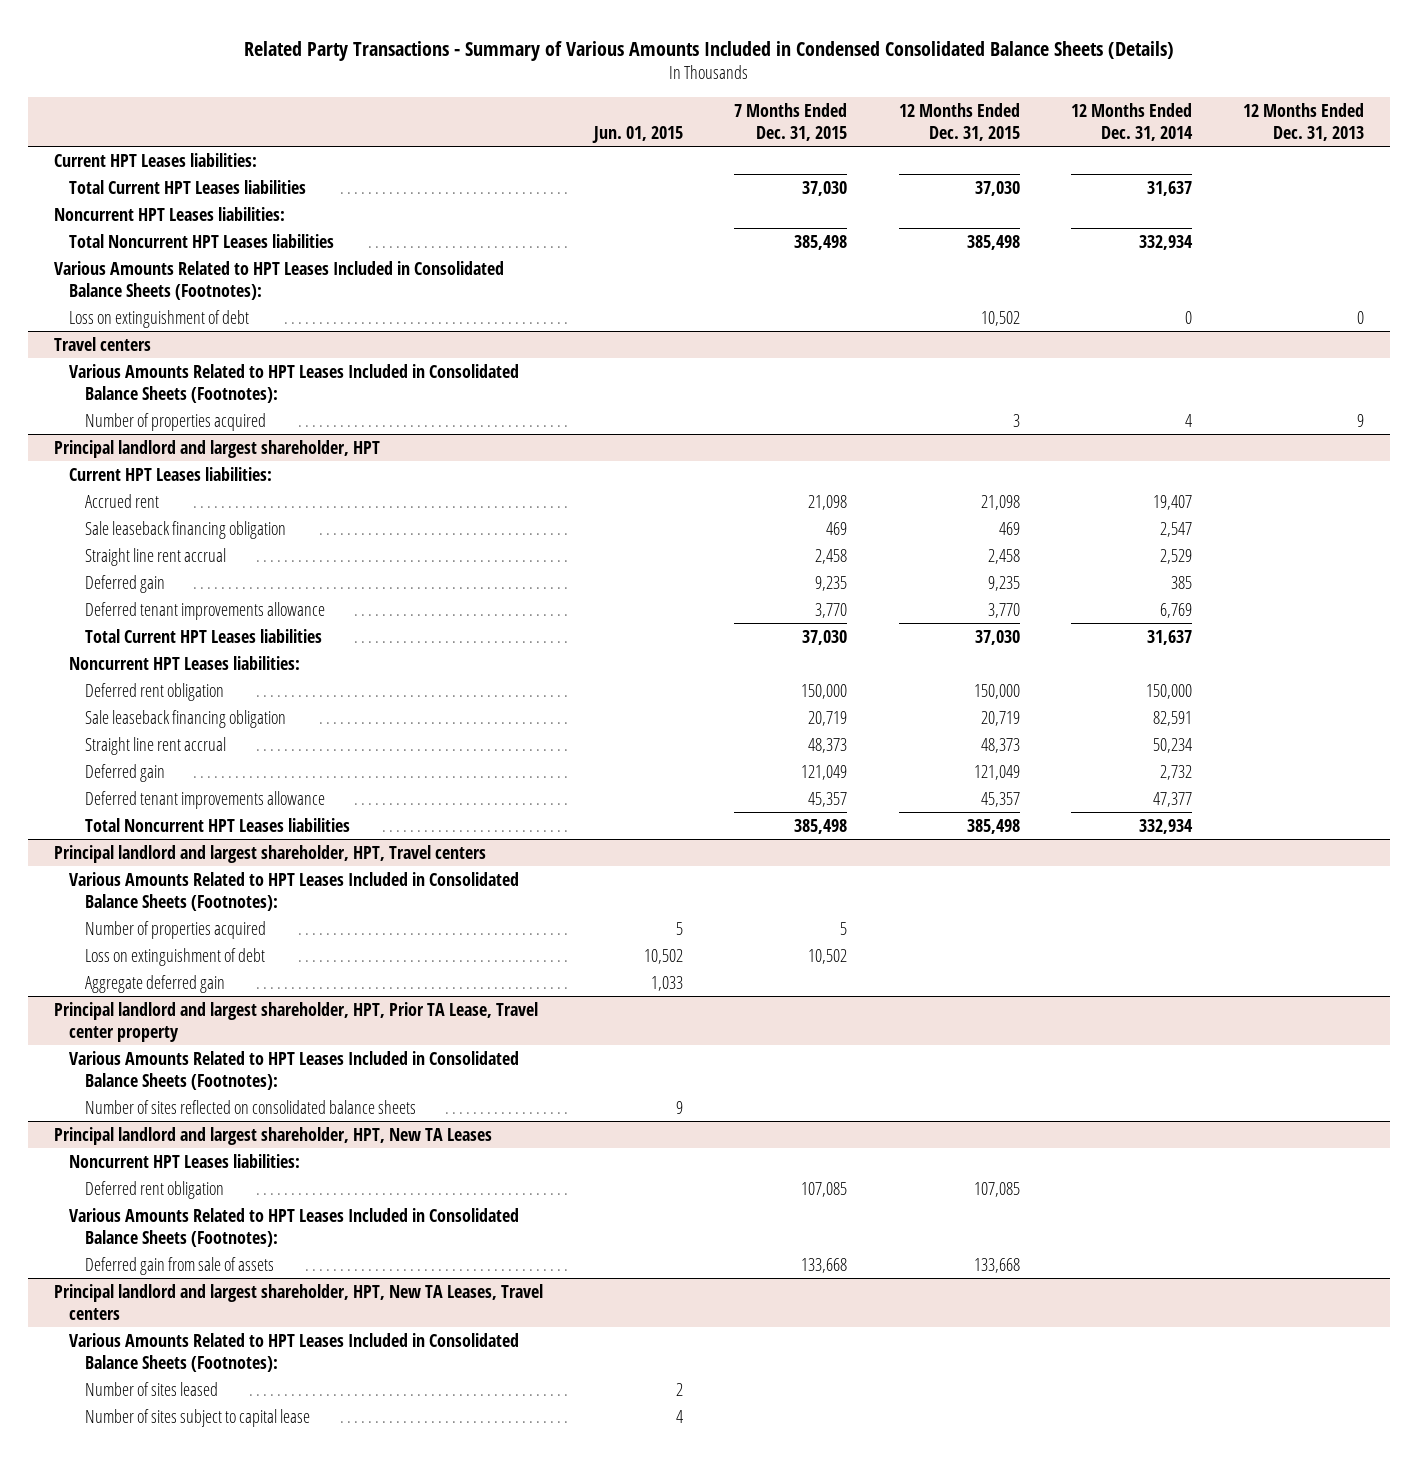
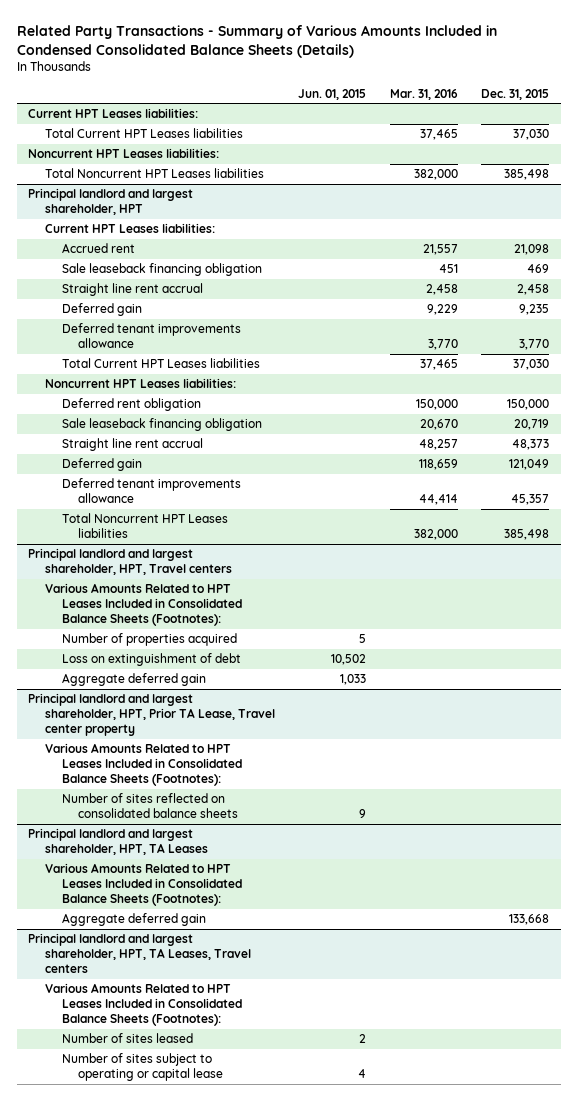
[734,102,848,141] 7 Months Ended Dec. 31, 2015 -> none
[898,102,1020,141] 12 Months Ended Dec. 31, 2015 -> none
[1070,102,1193,141] 12 Months Ended Dec. 31, 2014 -> none
[1242,102,1364,141] 12 Months Ended Dec. 31, 2013 -> none
none -> [389,88,458,100] Mar. 31, 2016
none -> [481,88,550,100] Dec. 31, 2015
[53,260,504,301] Various Amounts Related to HPT Leases Included in Consolidated Balance Sheets (Footnotes): -> none
[69,309,250,328] Loss on extinguishment of debt -> none
[53,336,151,351] Travel centers -> none
[69,363,520,404] Various Amounts Related to HPT Leases Included in Consolidated Balance Sheets (Footnotes): -> none
[84,412,266,431] Number of properties acquired -> none
[69,1153,301,1168] Noncurrent HPT Leases liabilities: -> none
[84,1180,224,1199] Deferred rent obligation -> none
[53,1126,492,1145] Principal landlord and largest shareholder, HPT, New TA Leases -> [28,828,209,856] Principal landlord and largest shareholder, HPT, TA Leases
[84,1256,274,1275] Deferred gain from sale of assets -> none
none -> [61,913,206,927] Aggregate deferred gain
[53,1283,543,1321] Principal landlord and largest shareholder, HPT, New TA Leases, Travel centers -> [28,933,252,974] Principal landlord and largest shareholder, HPT, TA Leases, Travel centers
[84,1408,310,1427] Number of sites subject to capital lease -> [61,1053,224,1082] Number of sites subject to operating or capital lease

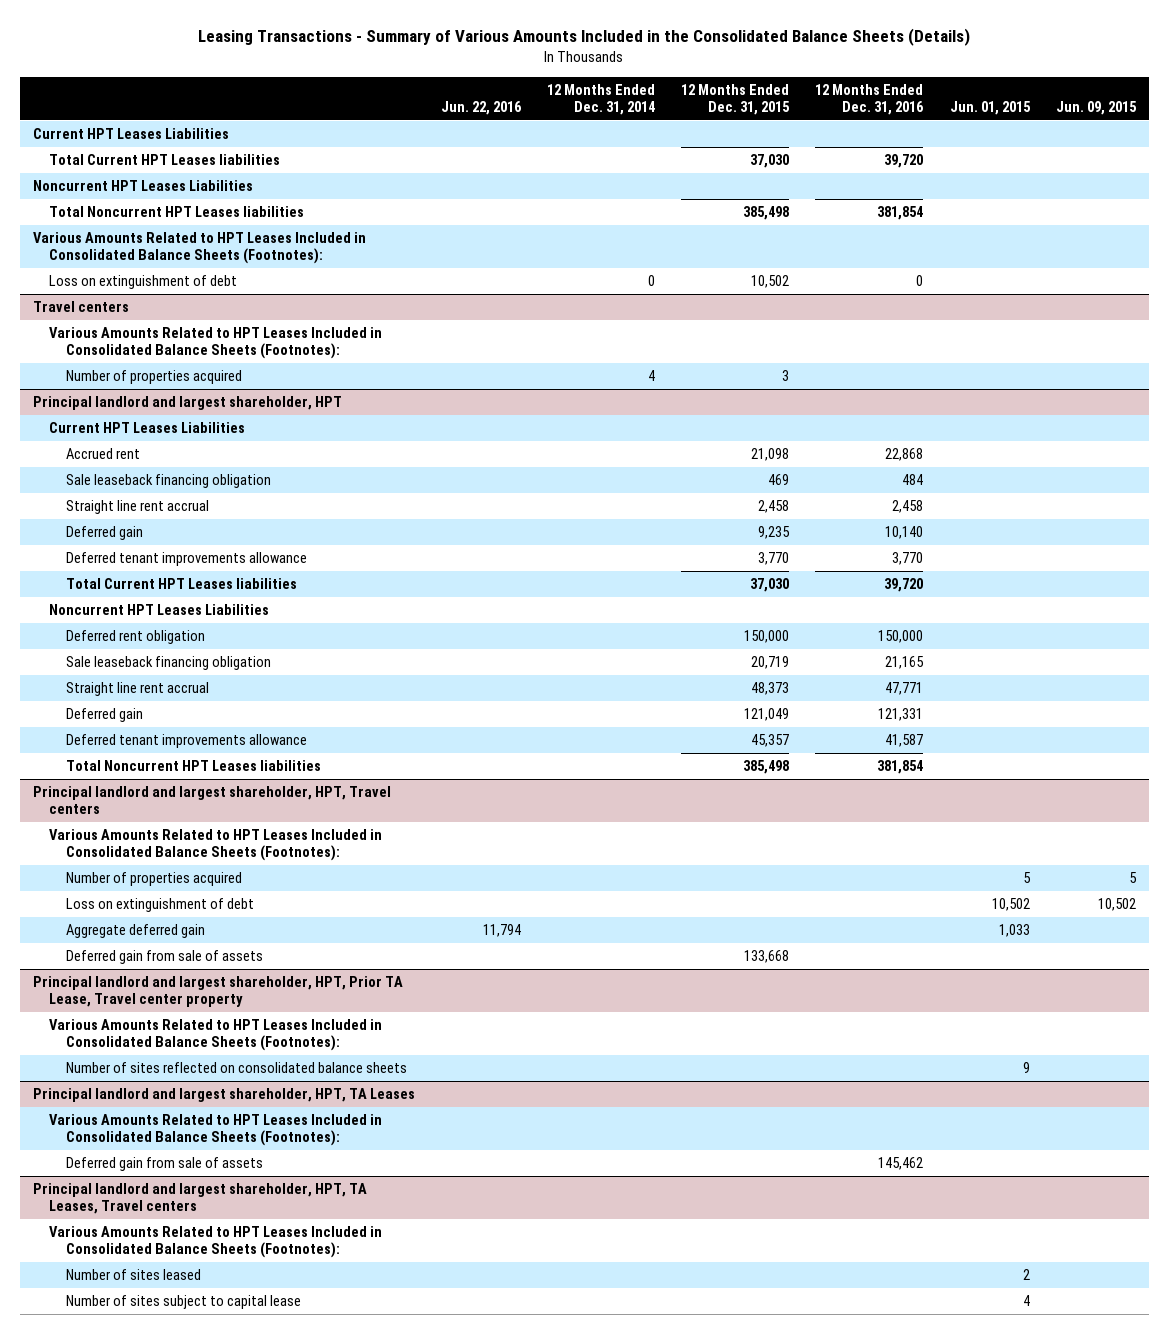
[16,24,497,58] Related Party Transactions - Summary of Various Amounts Included in Condensed Consolidated Balance Sheets (Details) -> [198,28,971,47] Leasing Transactions - Summary of Various Amounts Included in the Consolidated Balance Sheets (Details)
[389,88,458,100] Mar. 31, 2016 -> none
[481,88,550,100] Dec. 31, 2015 -> none
none -> [441,101,523,116] Jun. 22, 2016
none -> [547,83,656,116] 12 Months Ended Dec. 31, 2014
none -> [681,83,791,116] 12 Months Ended Dec. 31, 2015
none -> [815,83,925,116] 12 Months Ended Dec. 31, 2016
none -> [1055,101,1137,116] Jun. 09, 2015
[28,108,199,119] Current HPT Leases liabilities: -> [32,128,229,140] Current HPT Leases Liabilities
[28,148,220,159] Noncurrent HPT Leases liabilities: -> [32,180,253,192] Noncurrent HPT Leases Liabilities
none -> [32,232,366,265] Various Amounts Related to HPT Leases Included in Consolidated Balance Sheets (Footnotes):
none -> [49,275,238,290] Loss on extinguishment of debt
none -> [32,301,129,313] Travel centers
none -> [49,327,383,360] Various Amounts Related to HPT Leases Included in Consolidated Balance Sheets (Footnotes):
none -> [65,370,242,385] Number of properties acquired
[45,223,216,234] Current HPT Leases liabilities: -> [49,422,246,434] Current HPT Leases Liabilities
[45,378,237,389] Noncurrent HPT Leases liabilities: -> [49,604,270,616] Noncurrent HPT Leases Liabilities
none -> [65,950,263,965] Deferred gain from sale of assets
[61,913,206,927] Aggregate deferred gain -> none
none -> [65,1157,263,1172] Deferred gain from sale of assets
[61,1053,224,1082] Number of sites subject to operating or capital lease -> [65,1295,301,1310] Number of sites subject to capital lease

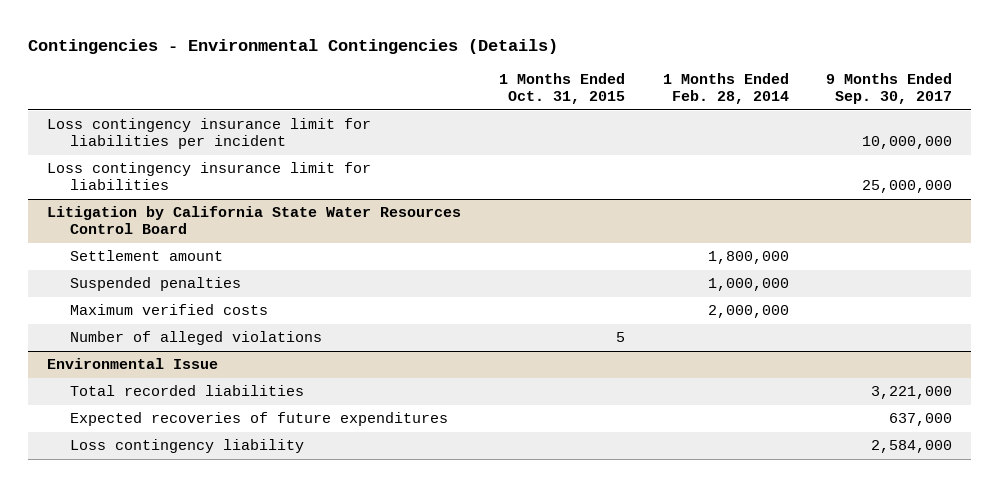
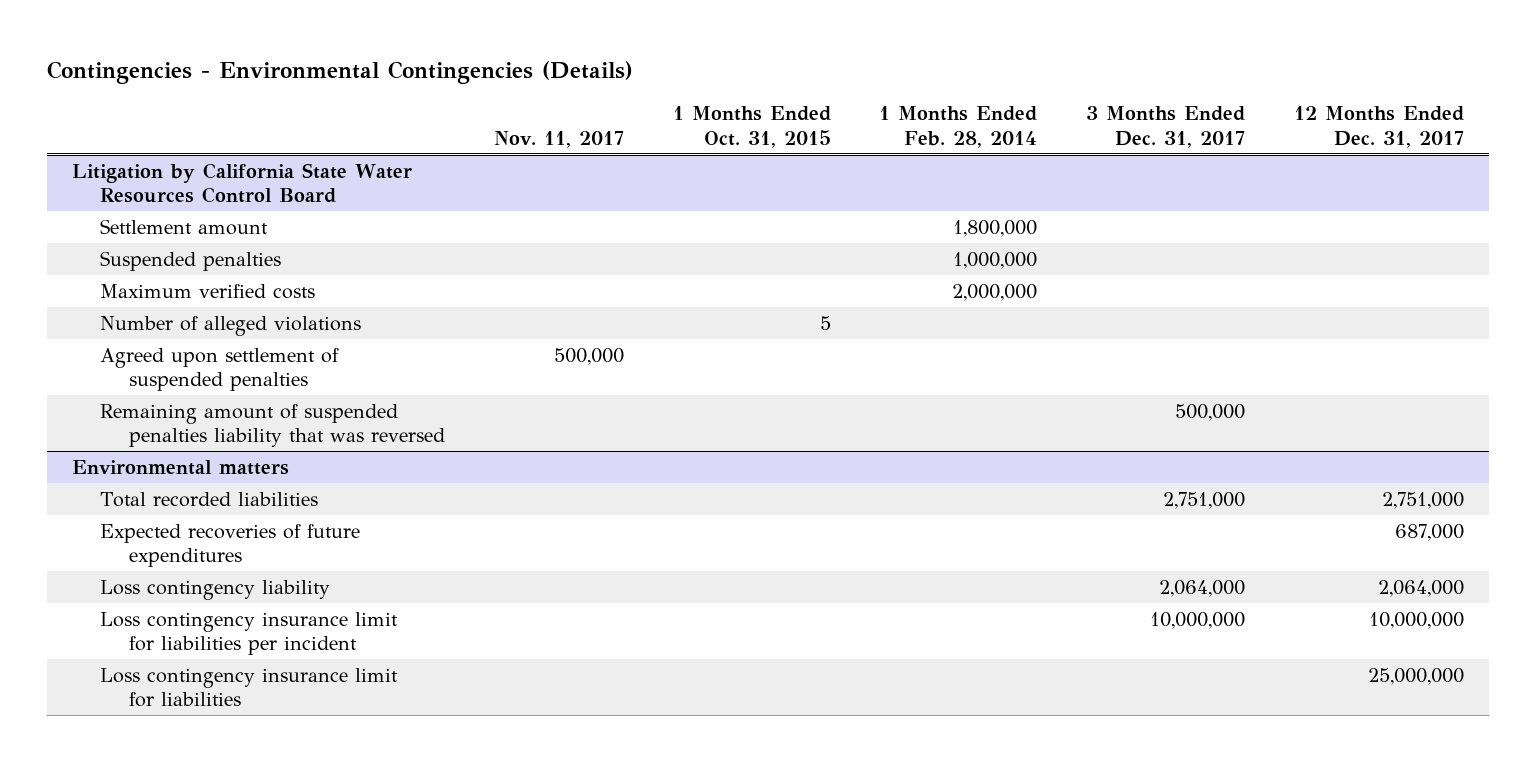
[826,73,953,105] 9 Months Ended Sep. 30, 2017 -> none
none -> [493,130,624,148] Nov. 11, 2017
none -> [1086,106,1246,148] 3 Months Ended Dec. 31, 2017
none -> [1294,106,1465,148] 12 Months Ended Dec. 31, 2017
[47,118,372,150] Loss contingency insurance limit for liabilities per incident -> none
[47,162,372,191] Loss contingency insurance limit for liabilities -> none
none -> [100,347,340,392] Agreed upon settlement of suspended penalties
none -> [100,403,445,448] Remaining amount of suspended penalties liability that was reversed
[47,358,219,370] Environmental Issue -> [71,459,289,475] Environmental matters
none -> [100,611,399,656] Loss contingency insurance limit for liabilities per incident
none -> [100,667,399,708] Loss contingency insurance limit for liabilities

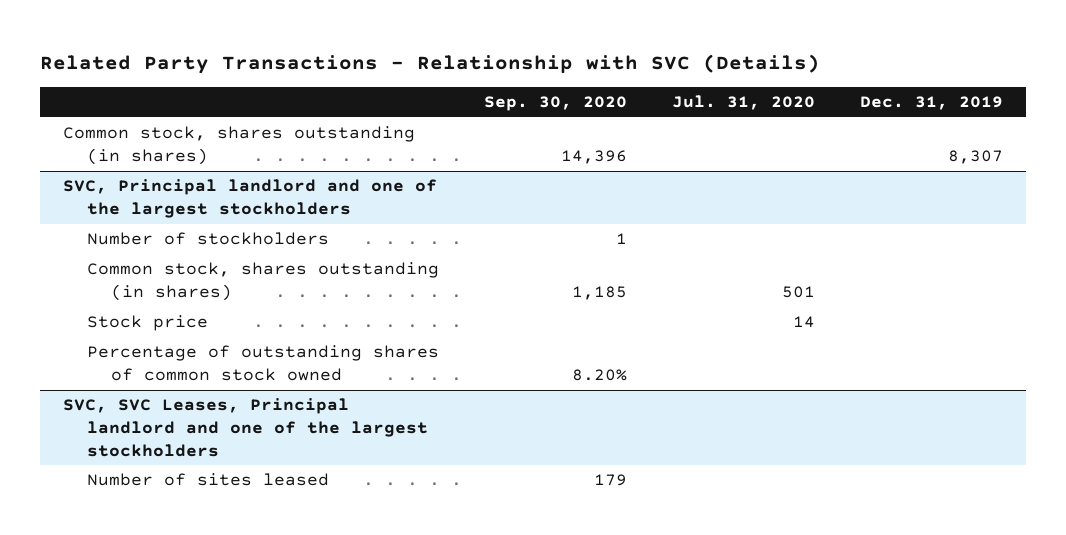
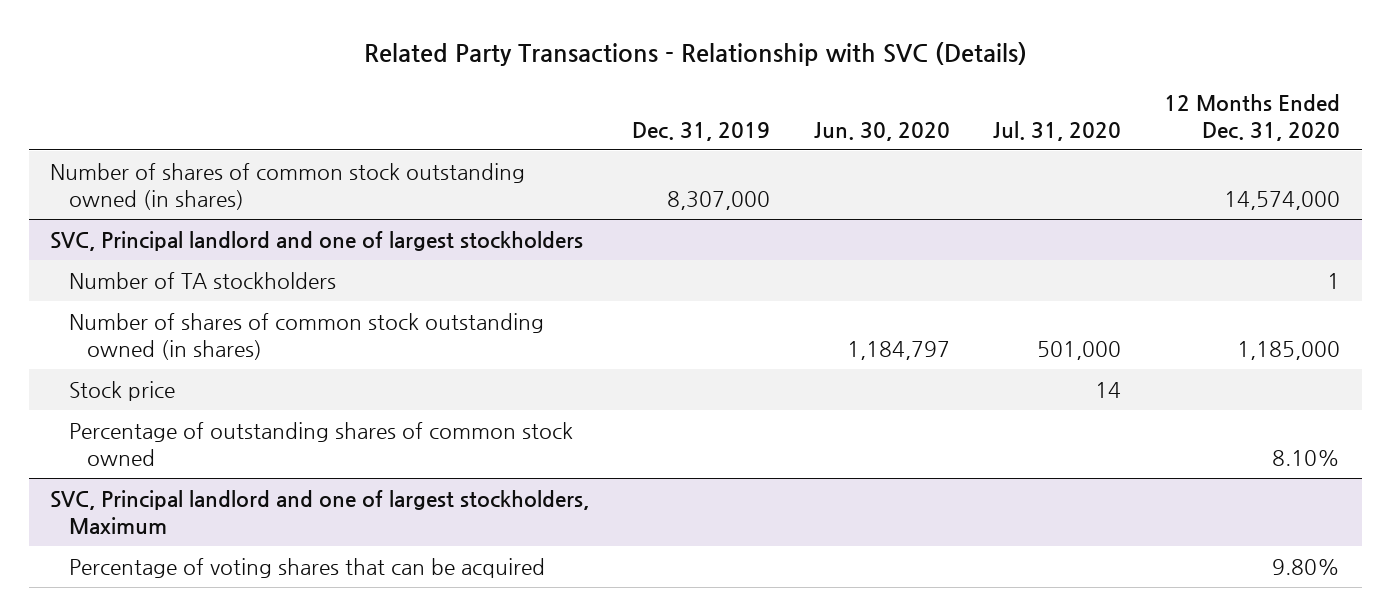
[484,96,628,112] Sep. 30, 2020 -> none
none -> [813,121,950,141] Jun. 30, 2020
none -> [1164,93,1341,141] 12 Months Ended Dec. 31, 2020
[62,126,415,165] Common stock, shares outstanding (in shares) -> [50,162,526,210] Number of shares of common stock outstanding owned (in shares)
[948,149,1004,164] 8,307 -> [667,190,771,210] 8,307,000
[62,179,437,218] SVC, Principal landlord and one of the largest stockholders -> [50,230,584,251] SVC, Principal landlord and one of largest stockholders
[87,232,330,246] Number of stockholders -> [68,271,336,289] Number of TA stockholders
[87,262,440,301] Common stock, shares outstanding (in shares) -> [68,312,544,360] Number of shares of common stock outstanding owned (in shares)
[782,285,816,298] 501 -> [1036,340,1121,360] 501,000
[87,473,330,487] Number of sites leased -> none
[62,398,429,457] SVC, SVC Leases, Principal landlord and one of the largest stockholders -> [50,489,590,534] SVC, Principal landlord and one of largest stockholders, Maximum
none -> [68,557,545,578] Percentage of voting shares that can be acquired

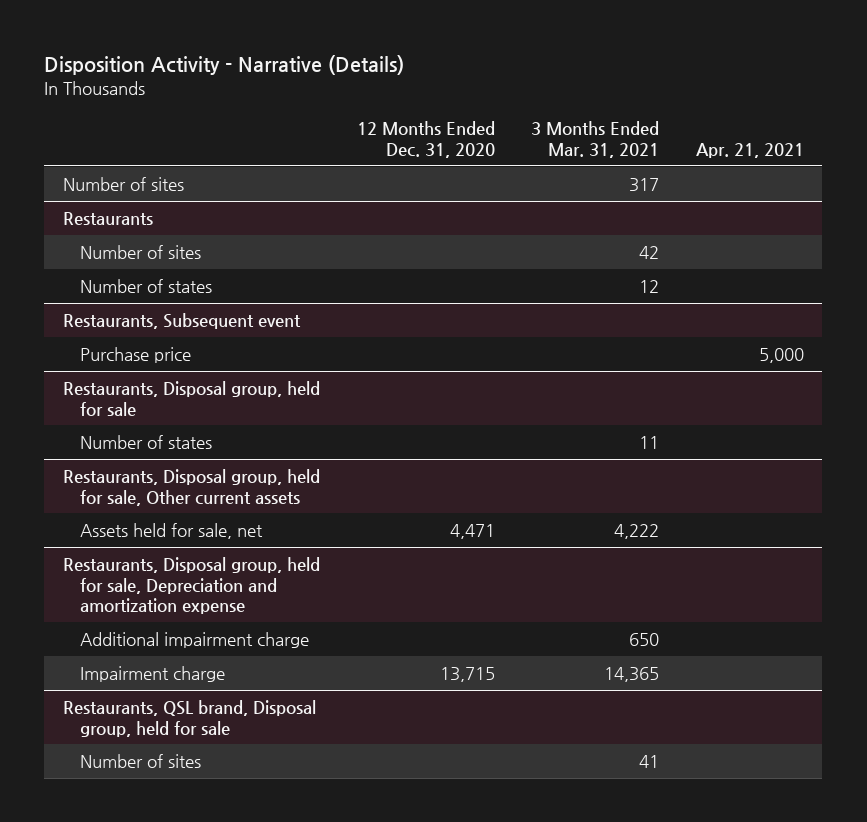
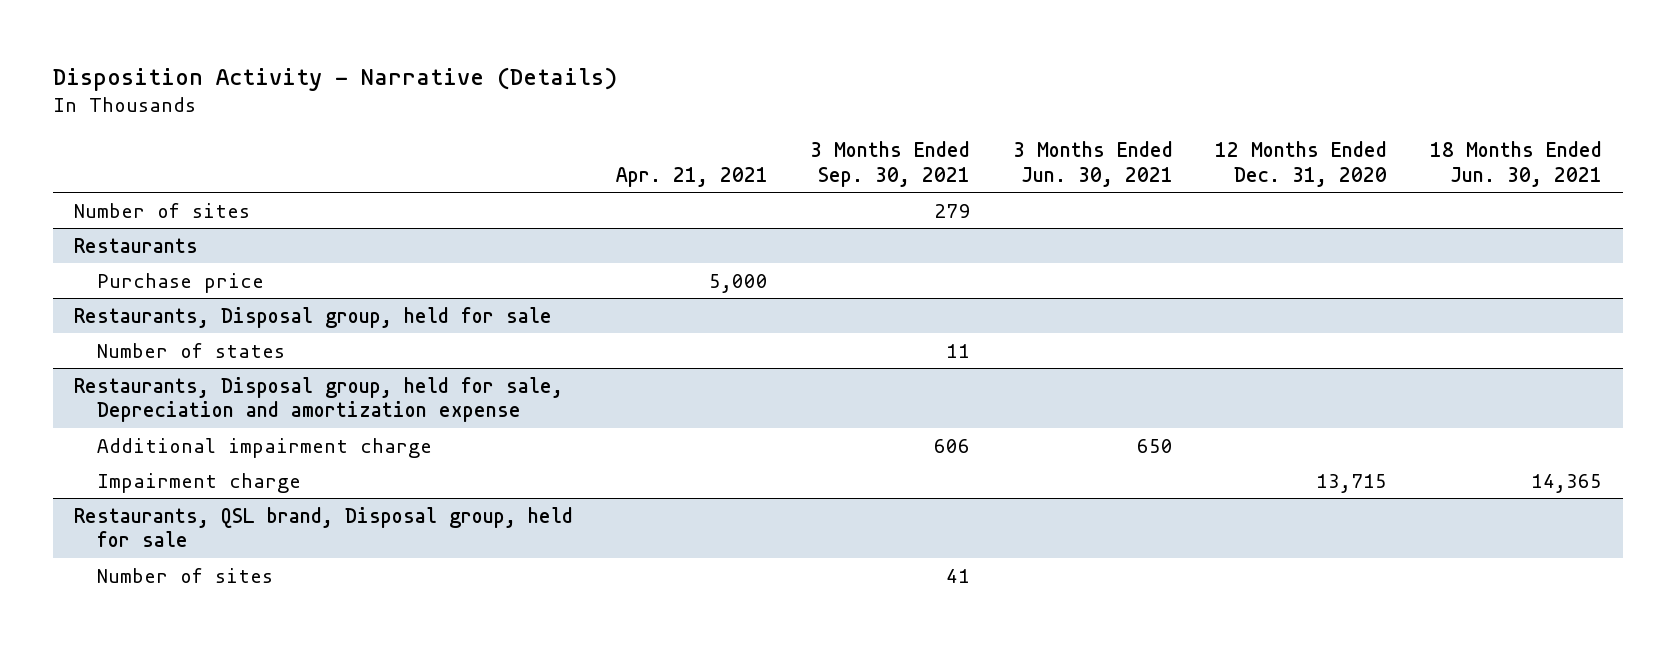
[531,121,660,158] 3 Months Ended Mar. 31, 2021 -> none
none -> [810,141,971,187] 3 Months Ended Sep. 30, 2021
none -> [1012,141,1173,187] 3 Months Ended Jun. 30, 2021
none -> [1430,141,1603,187] 18 Months Ended Jun. 30, 2021
[79,244,201,259] Number of sites -> none
[79,278,212,293] Number of states -> none
[62,312,301,329] Restaurants, Subsequent event -> none
[79,346,191,363] Purchase price -> none
none -> [96,272,264,293] Purchase price
[62,468,320,506] Restaurants, Disposal group, held for sale, Other current assets -> none
[79,522,263,539] Assets held for sale, net -> none

